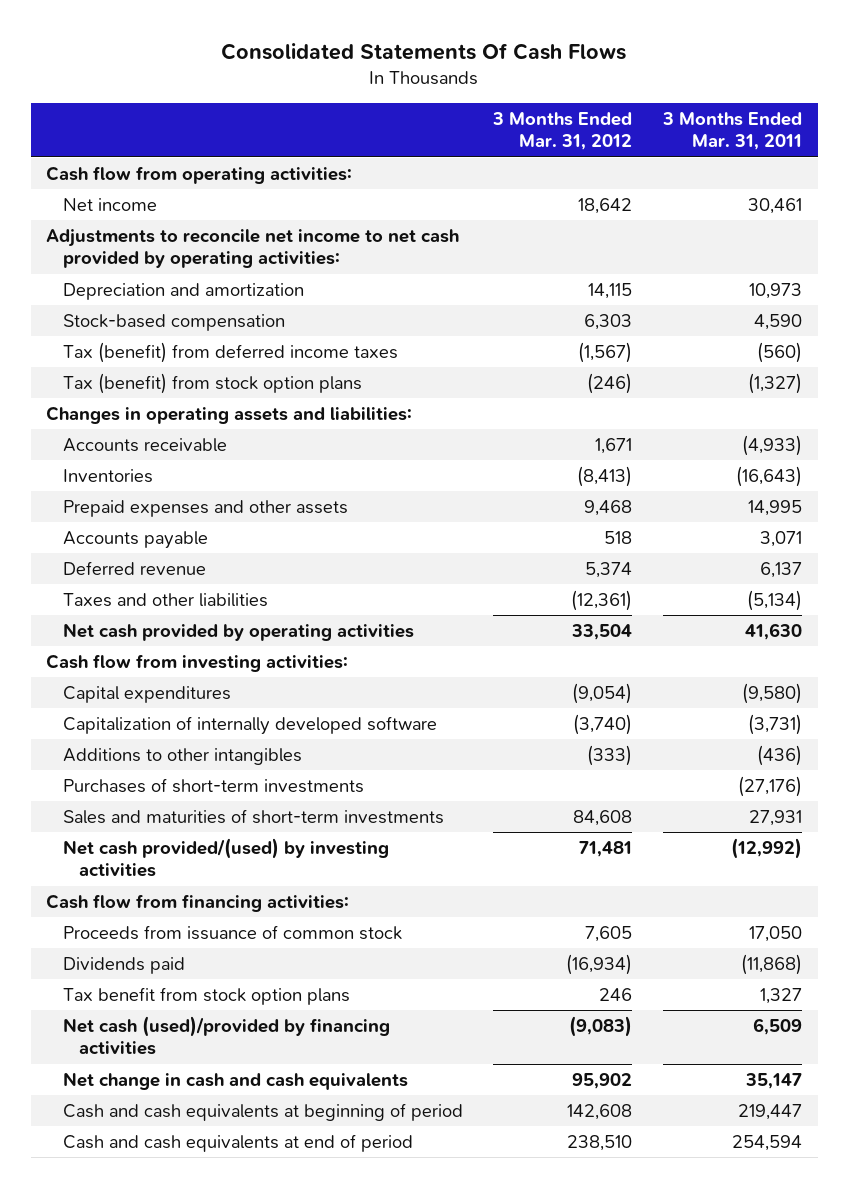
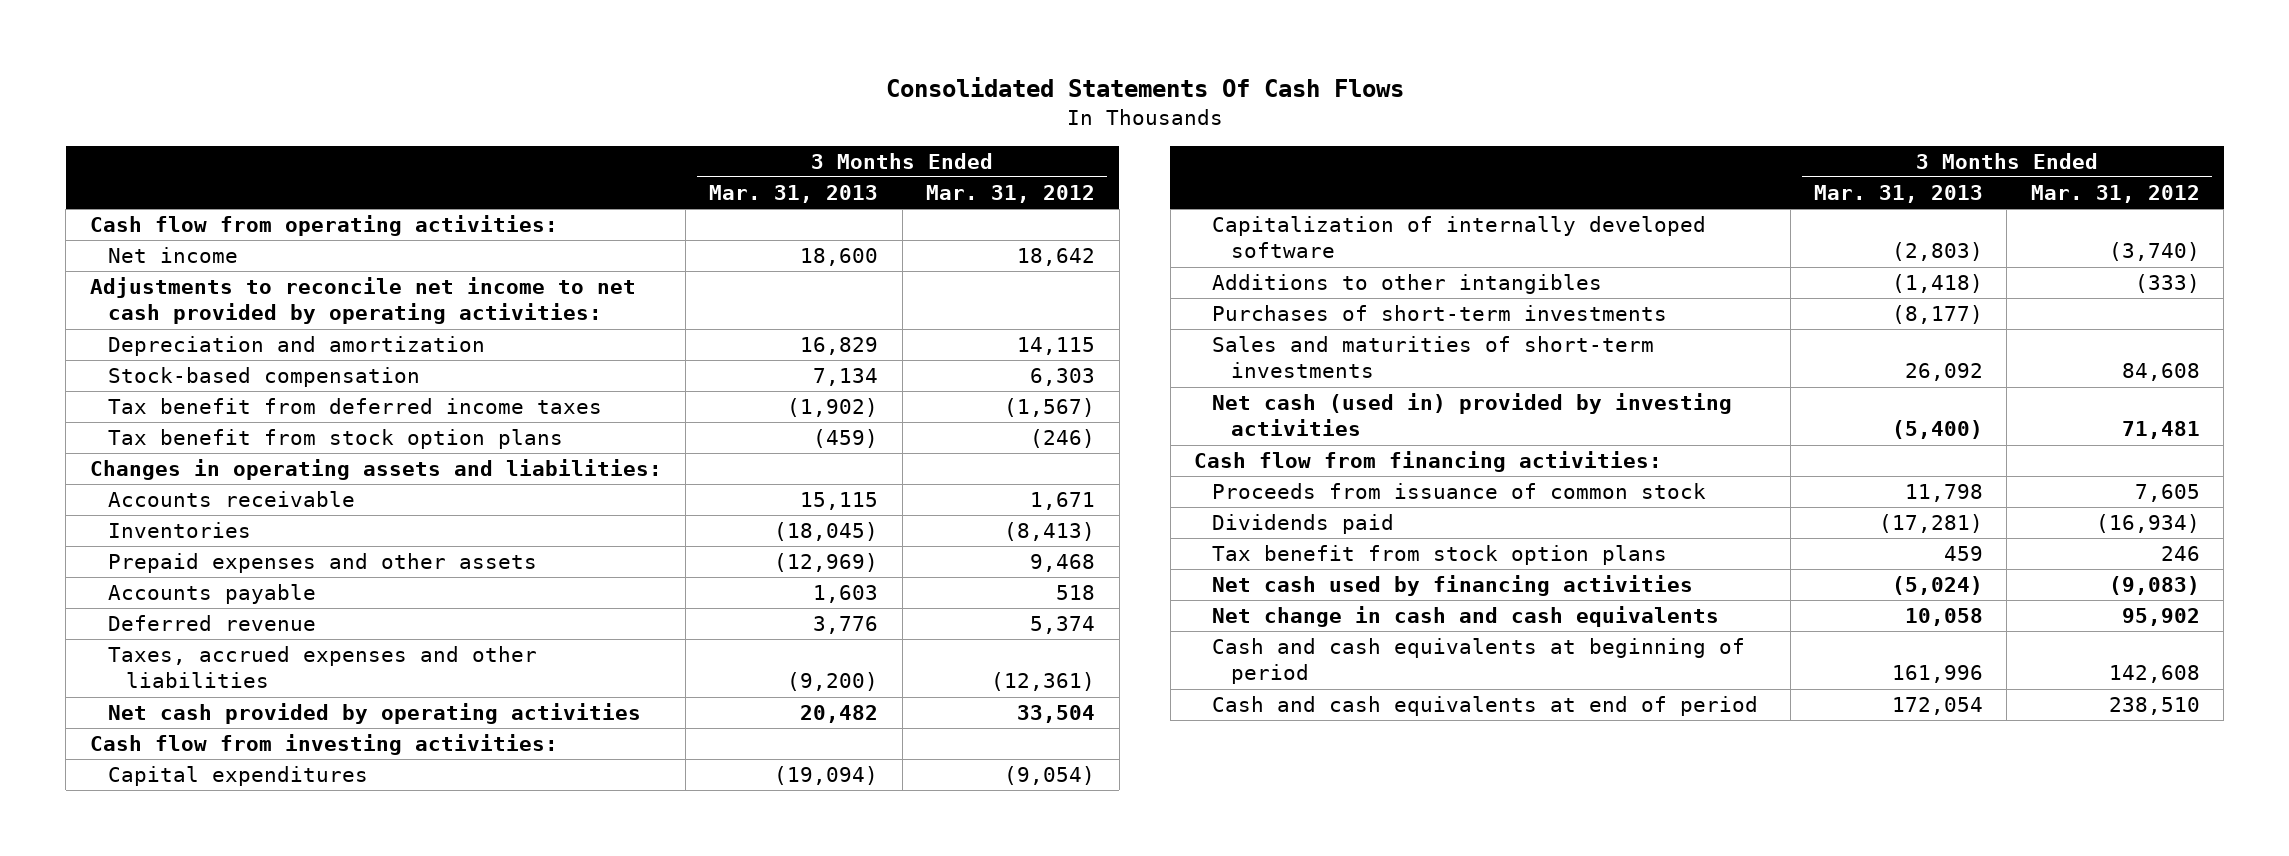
[662,111,803,151] 3 Months Ended Mar. 31, 2011 -> none
none -> [709,184,879,203] Mar. 31, 2013
[62,341,398,363] Tax (benefit) from deferred income taxes -> [107,398,602,415] Tax benefit from deferred income taxes
[62,372,362,394] Tax (benefit) from stock option plans -> [107,429,563,450] Tax benefit from stock option plans
[62,592,268,607] Taxes and other liabilities -> [107,646,537,689] Taxes, accrued expenses and other liabilities
[62,837,389,878] Net cash provided/(used) by investing activities -> [1212,393,1733,437] Net cash (used in) provided by investing activities
[62,1015,390,1056] Net cash (used)/provided by financing activities -> [1212,575,1694,597] Net cash used by financing activities

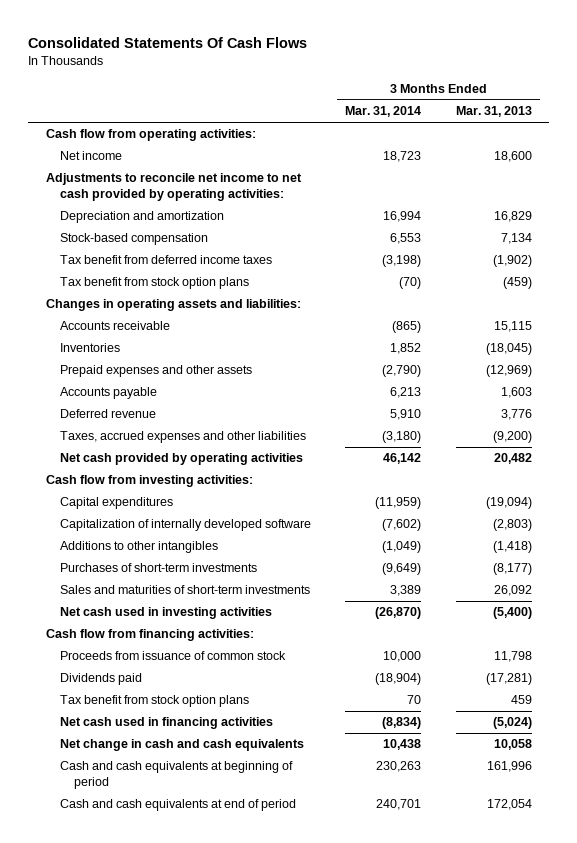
[926,184,1096,203] Mar. 31, 2012 -> none
none -> [345,106,422,118] Mar. 31, 2014
[1212,393,1733,437] Net cash (used in) provided by investing activities -> [60,607,273,620] Net cash used in investing activities
[1212,575,1694,597] Net cash used by financing activities -> [60,717,274,730] Net cash used in financing activities

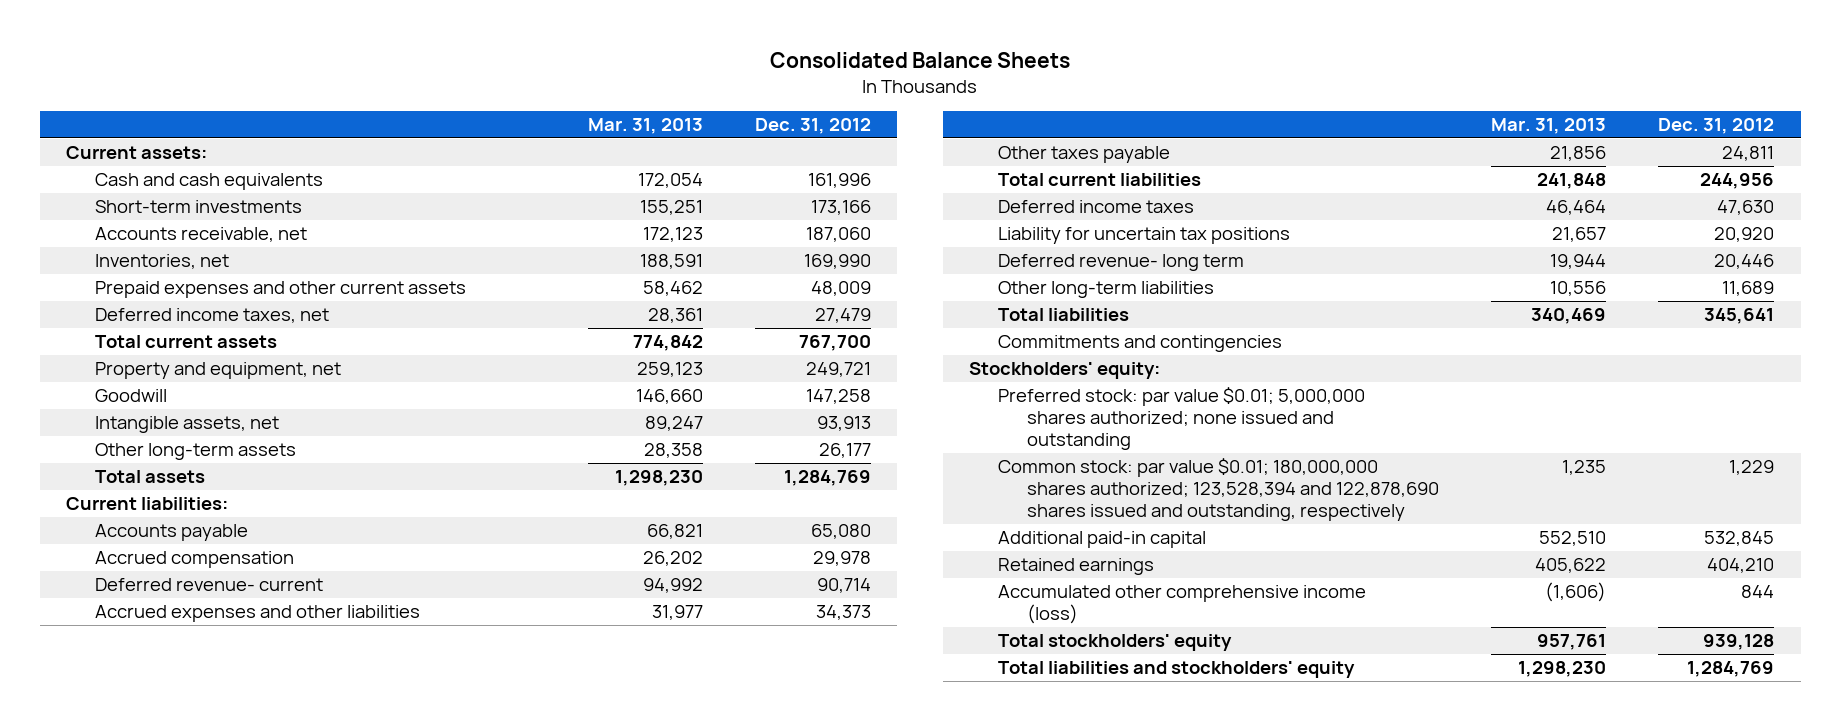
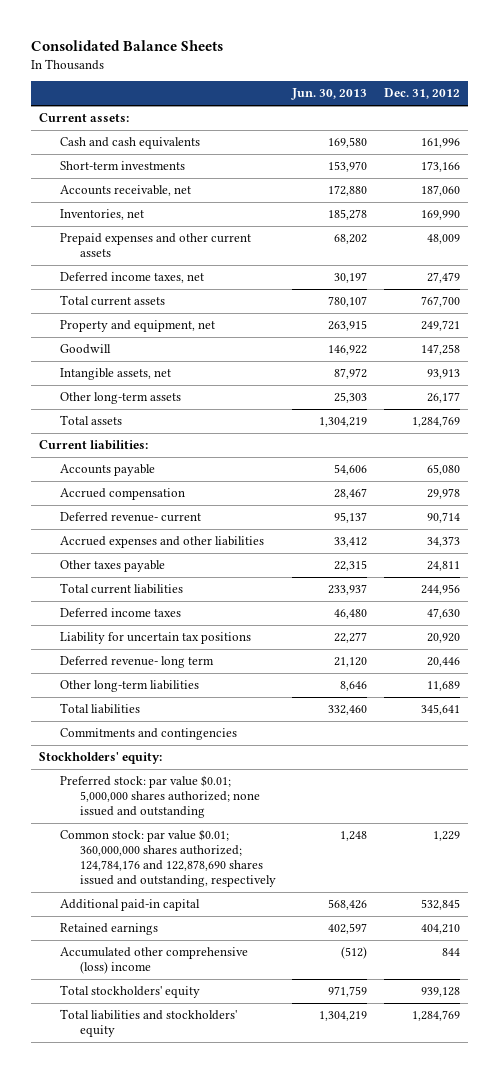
[587,118,703,135] Mar. 31, 2013 -> none
none -> [291,88,368,101] Jun. 30, 2013
[997,458,1439,521] Common stock: par value $0.01; 180,000,000 shares authorized; 123,528,394 and 122,878,690 shares issued and outstanding, respectively -> [59,829,276,888] Common stock: par value $0.01; 360,000,000 shares authorized; 124,784,176 and 122,878,690 shares issued and outstanding, respectively
[997,585,1366,624] Accumulated other comprehensive income (loss) -> [59,947,248,975] Accumulated other comprehensive (loss) income

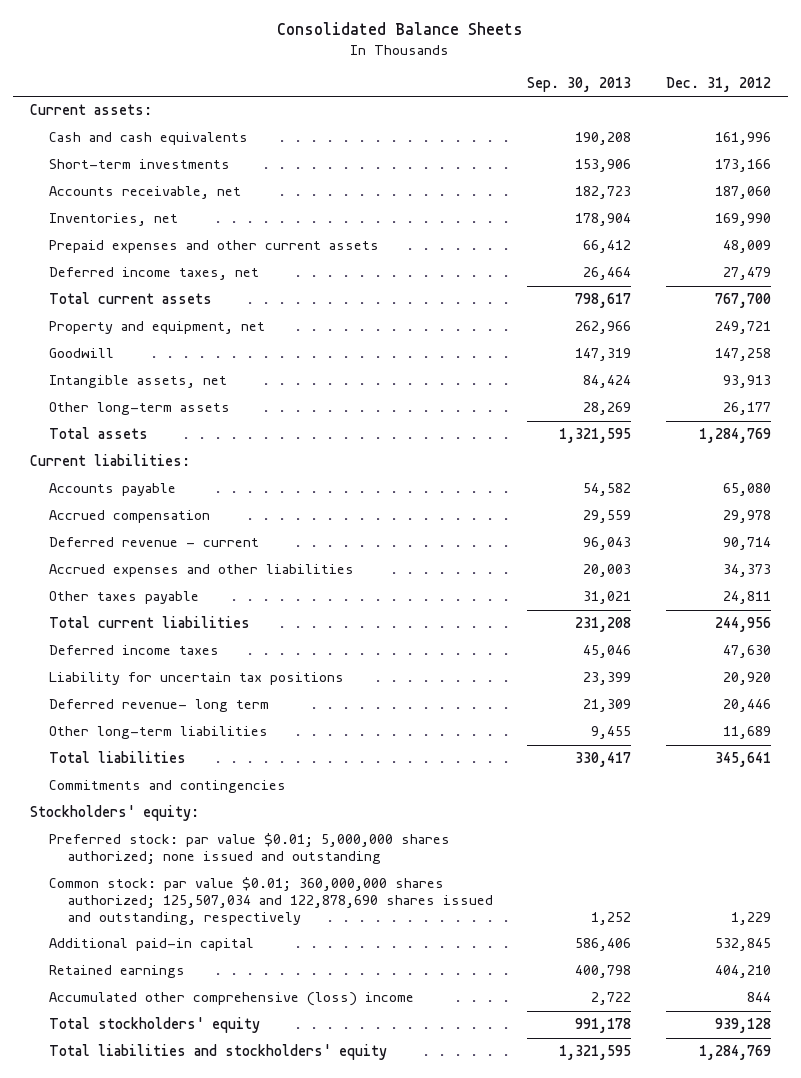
[291,88,368,101] Jun. 30, 2013 -> none
none -> [527,76,632,92] Sep. 30, 2013
[59,512,201,523] Deferred revenue- current -> [49,537,260,548] Deferred revenue - current
[59,829,276,888] Common stock: par value $0.01; 360,000,000 shares authorized; 124,784,176 and 122,878,690 shares issued and outstanding, respectively -> [49,877,494,925] Common stock: par value $0.01; 360,000,000 shares authorized; 125,507,034 and 122,878,690 shares issued and outstanding, respectively

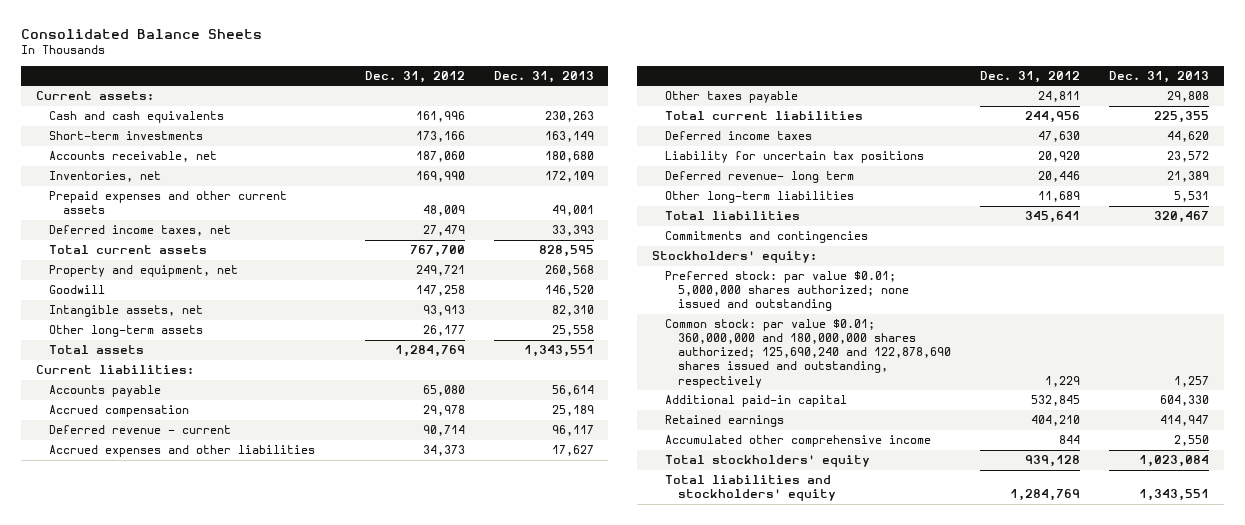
[527,76,632,92] Sep. 30, 2013 -> none
none -> [493,70,594,83] Dec. 31, 2013
[49,877,494,925] Common stock: par value $0.01; 360,000,000 shares authorized; 125,507,034 and 122,878,690 shares issued and outstanding, respectively -> [664,319,952,388] Common stock: par value $0.01; 360,000,000 and 180,000,000 shares authorized; 125,690,240 and 122,878,690 shares issued and outstanding, respectively
[49,992,415,1007] Accumulated other comprehensive (loss) income -> [664,435,931,448] Accumulated other comprehensive income

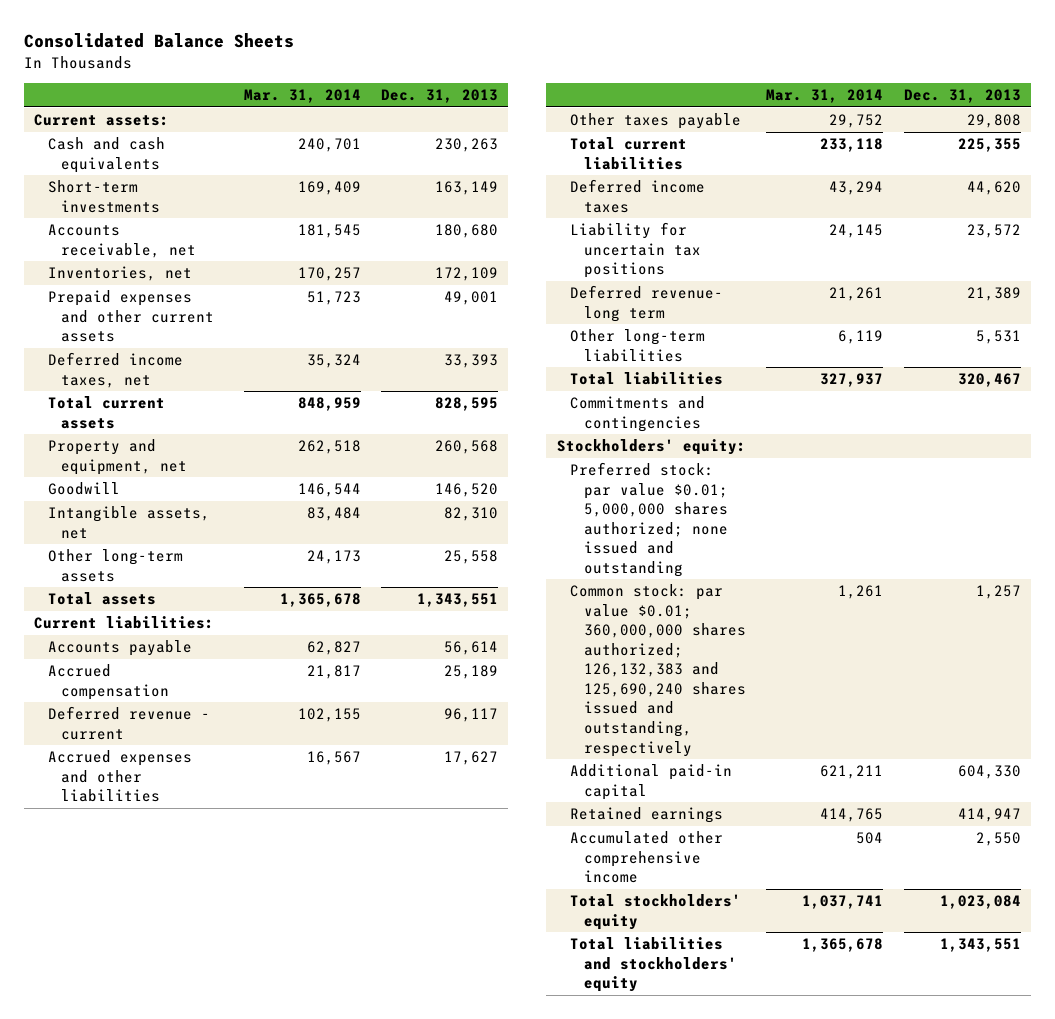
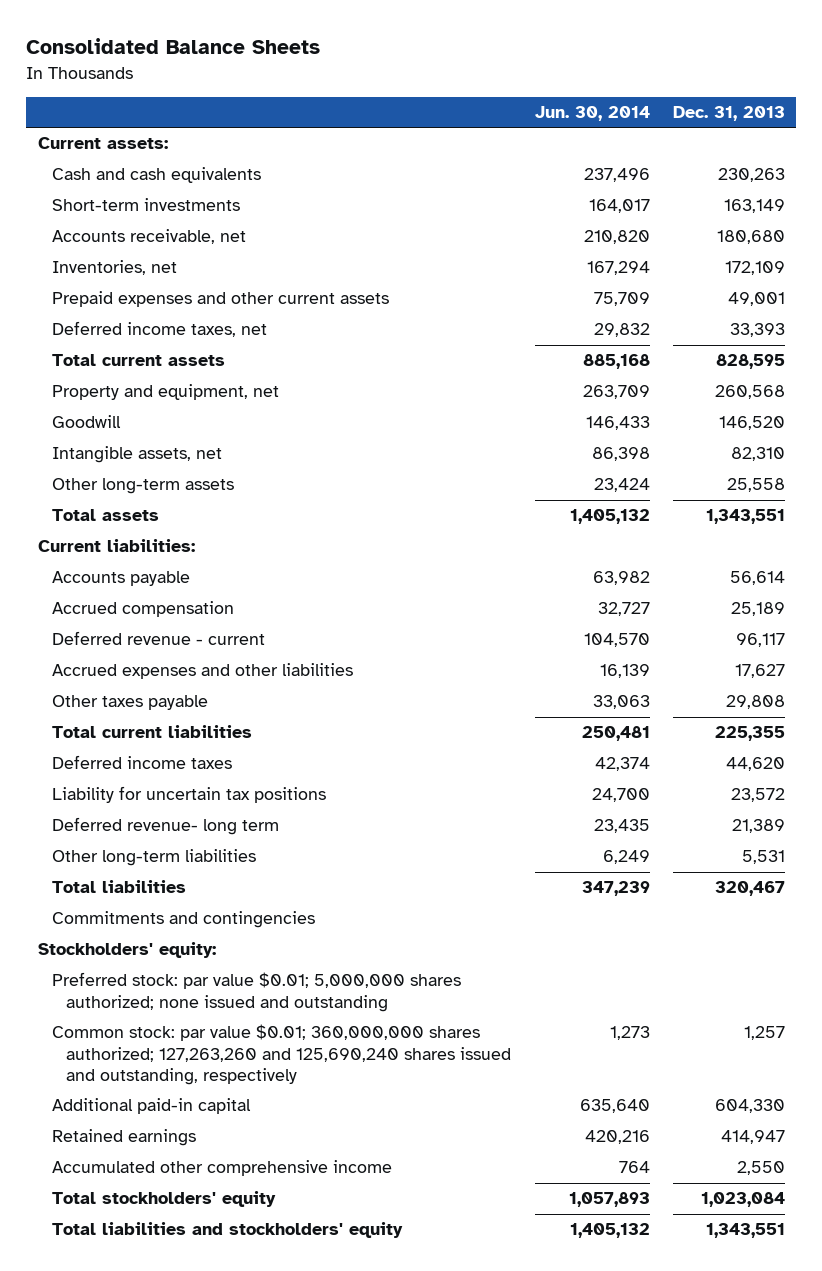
[243,89,361,104] Mar. 31, 2014 -> none
none -> [534,106,650,122] Jun. 30, 2014
[570,584,746,757] Common stock: par value $0.01; 360,000,000 shares authorized; 126,132,383 and 125,690,240 shares issued and outstanding, respectively -> [52,1024,512,1085] Common stock: par value $0.01; 360,000,000 shares authorized; 127,263,260 and 125,690,240 shares issued and outstanding, respectively

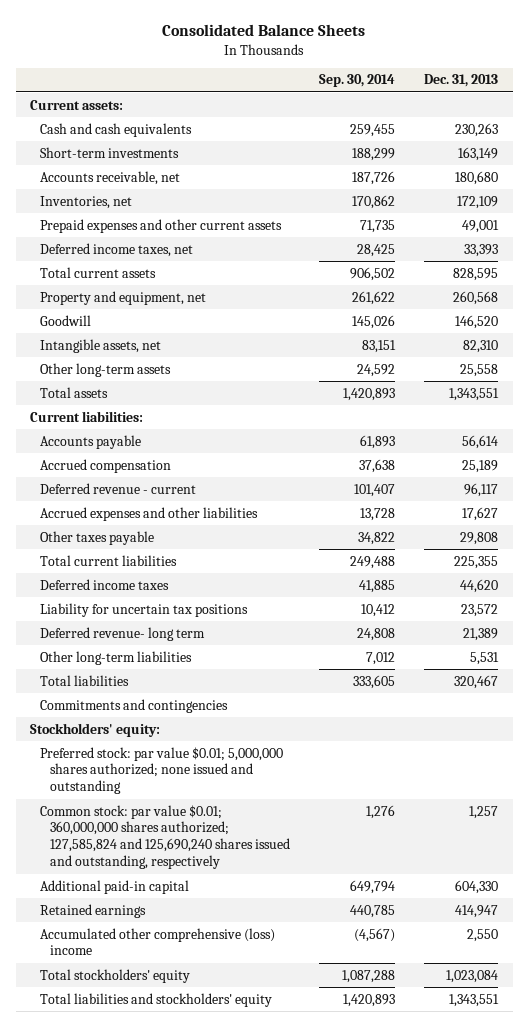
[534,106,650,122] Jun. 30, 2014 -> none
none -> [319,74,396,88] Sep. 30, 2014
[52,1024,512,1085] Common stock: par value $0.01; 360,000,000 shares authorized; 127,263,260 and 125,690,240 shares issued and outstanding, respectively -> [40,804,291,870] Common stock: par value $0.01; 360,000,000 shares authorized; 127,585,824 and 125,690,240 shares issued and outstanding, respectively
[52,1160,393,1177] Accumulated other comprehensive income -> [40,927,276,956] Accumulated other comprehensive (loss) income

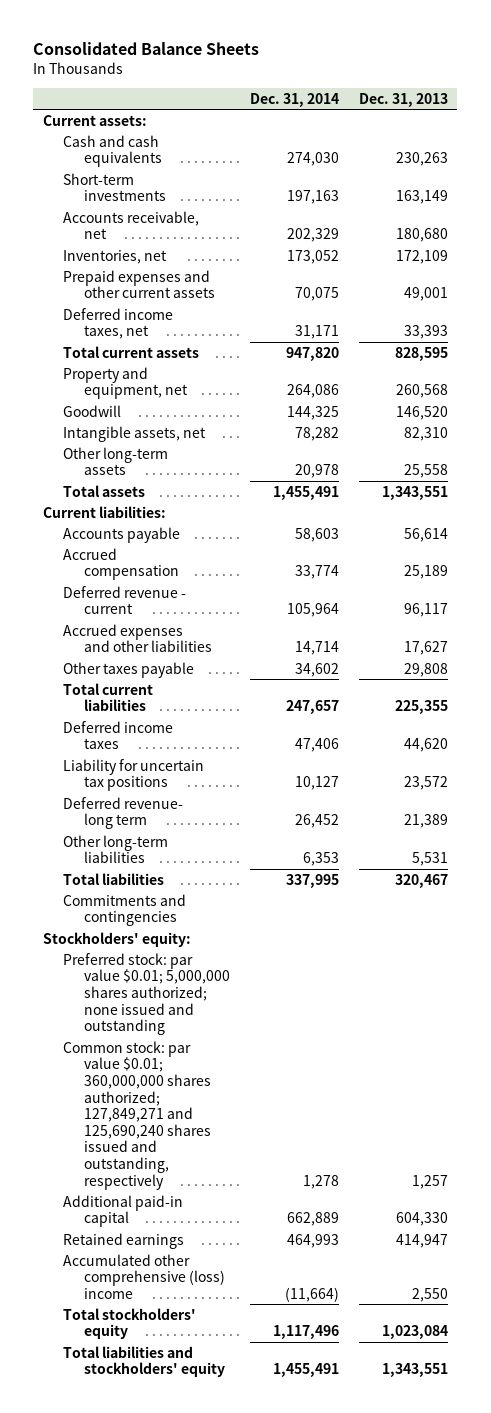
[319,74,396,88] Sep. 30, 2014 -> none
none -> [249,92,339,107] Dec. 31, 2014
[40,804,291,870] Common stock: par value $0.01; 360,000,000 shares authorized; 127,585,824 and 125,690,240 shares issued and outstanding, respectively -> [63,1040,211,1190] Common stock: par value $0.01; 360,000,000 shares authorized; 127,849,271 and 125,690,240 shares issued and outstanding, respectively

